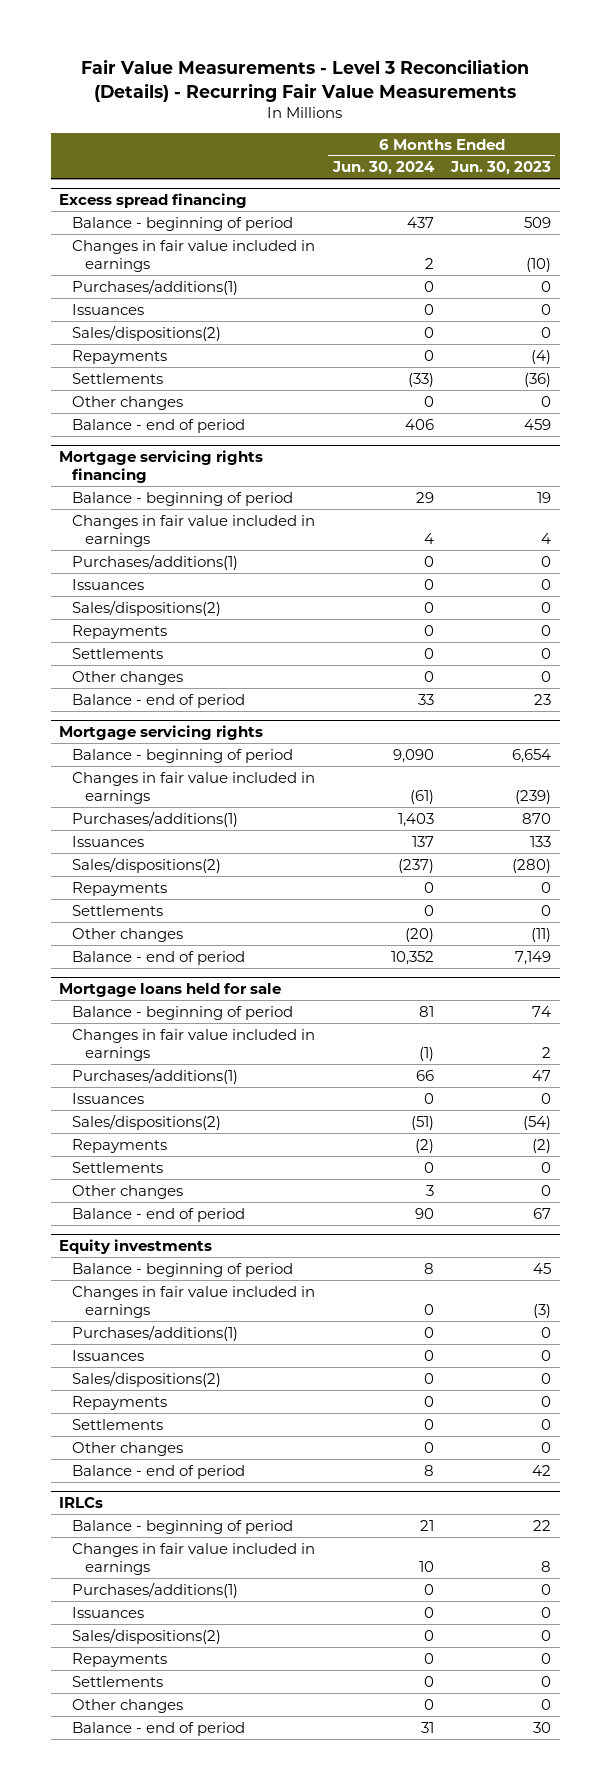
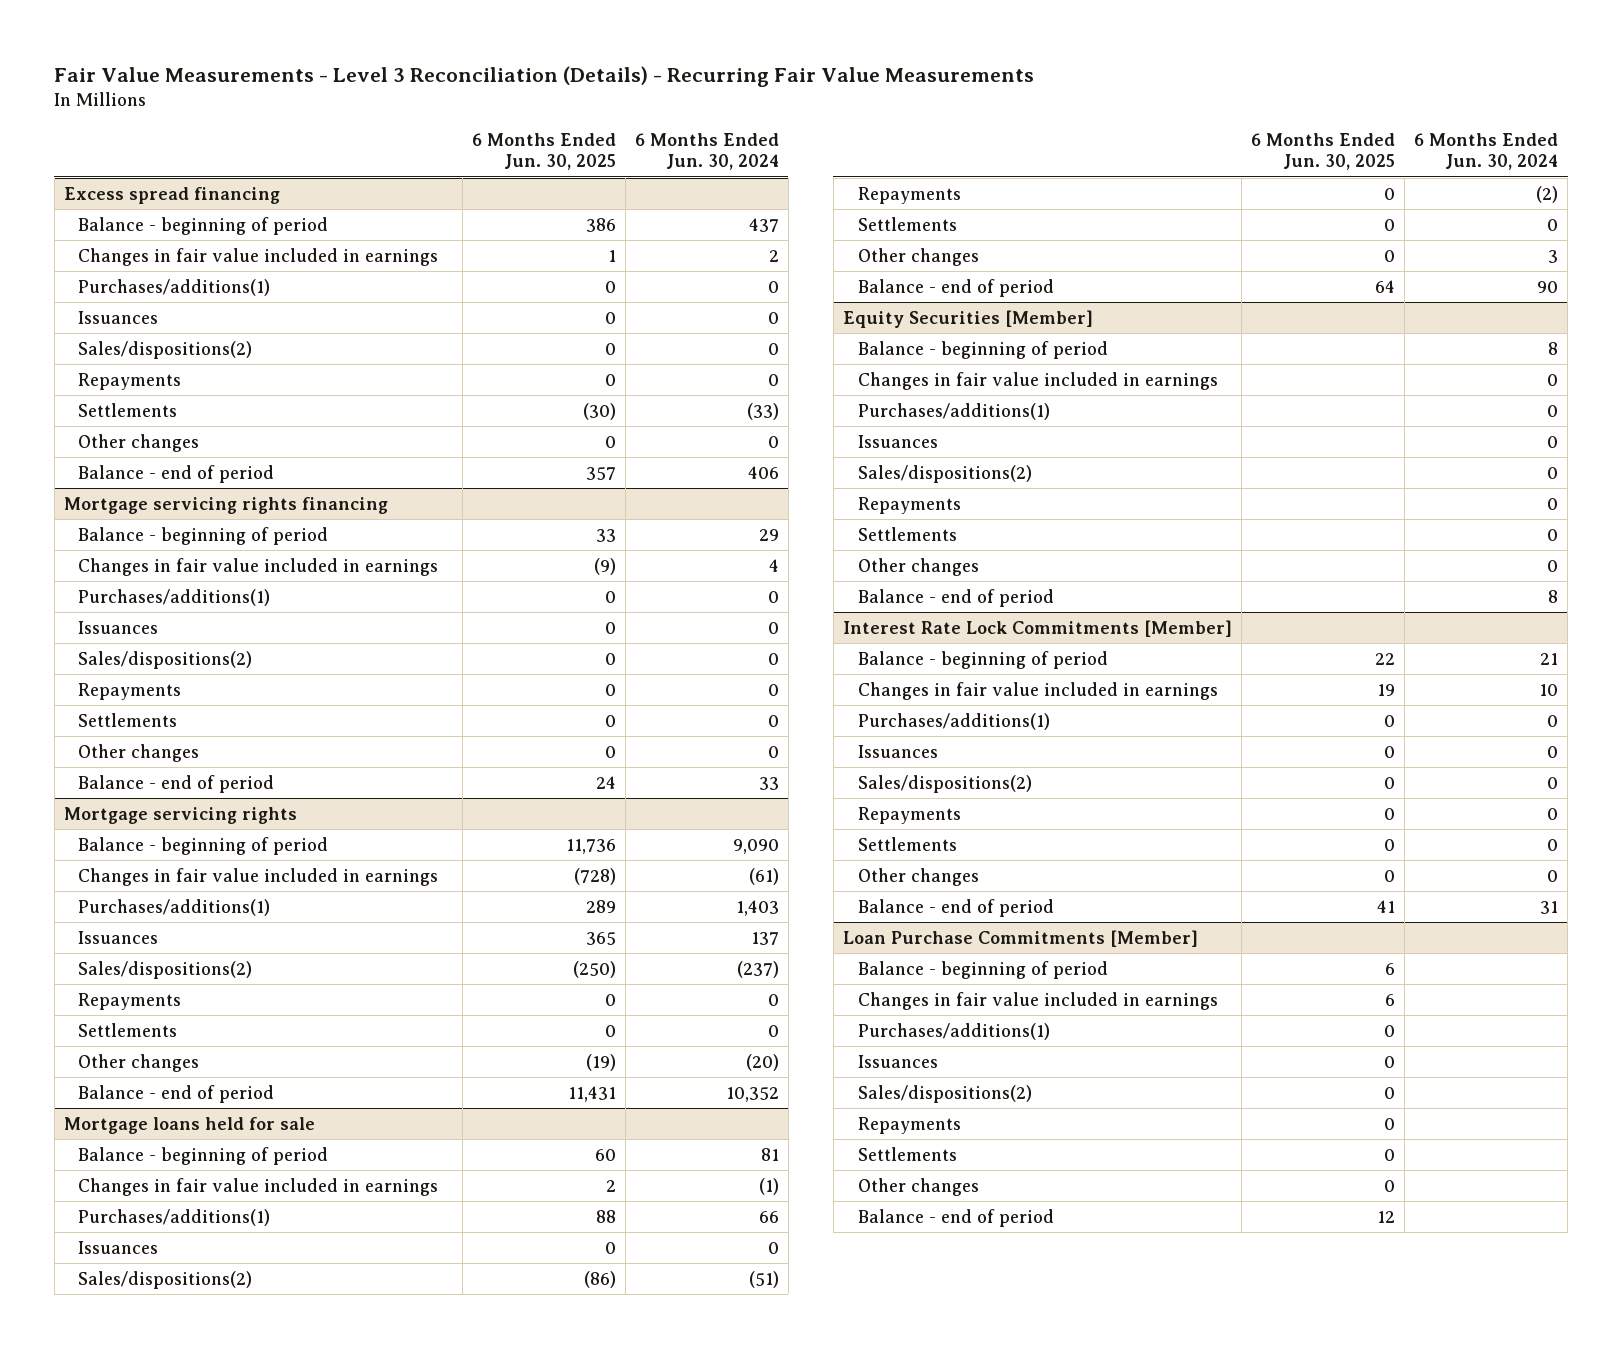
[450,161,552,176] Jun. 30, 2023 -> none
none -> [471,133,616,171] 6 Months Ended Jun. 30, 2025
[59,1238,213,1254] Equity investments -> [842,309,1093,328] Equity Securities [Member]
[59,1496,104,1508] IRLCs -> [842,619,1232,637] Interest Rate Lock Commitments [Member]
none -> [842,929,1198,947] Loan Purchase Commitments [Member]
none -> [857,960,1108,979] Balance - beginning of period
none -> [857,991,1218,1010] Changes in fair value included in earnings
none -> [857,1022,1050,1040] Purchases/additions(1)
none -> [857,1054,938,1068] Issuances
none -> [857,1084,1032,1103] Sales/dispositions(2)
none -> [857,1116,961,1134] Repayments
none -> [857,1146,957,1161] Settlements
none -> [857,1177,979,1196] Other changes
none -> [857,1208,1054,1227] Balance - end of period

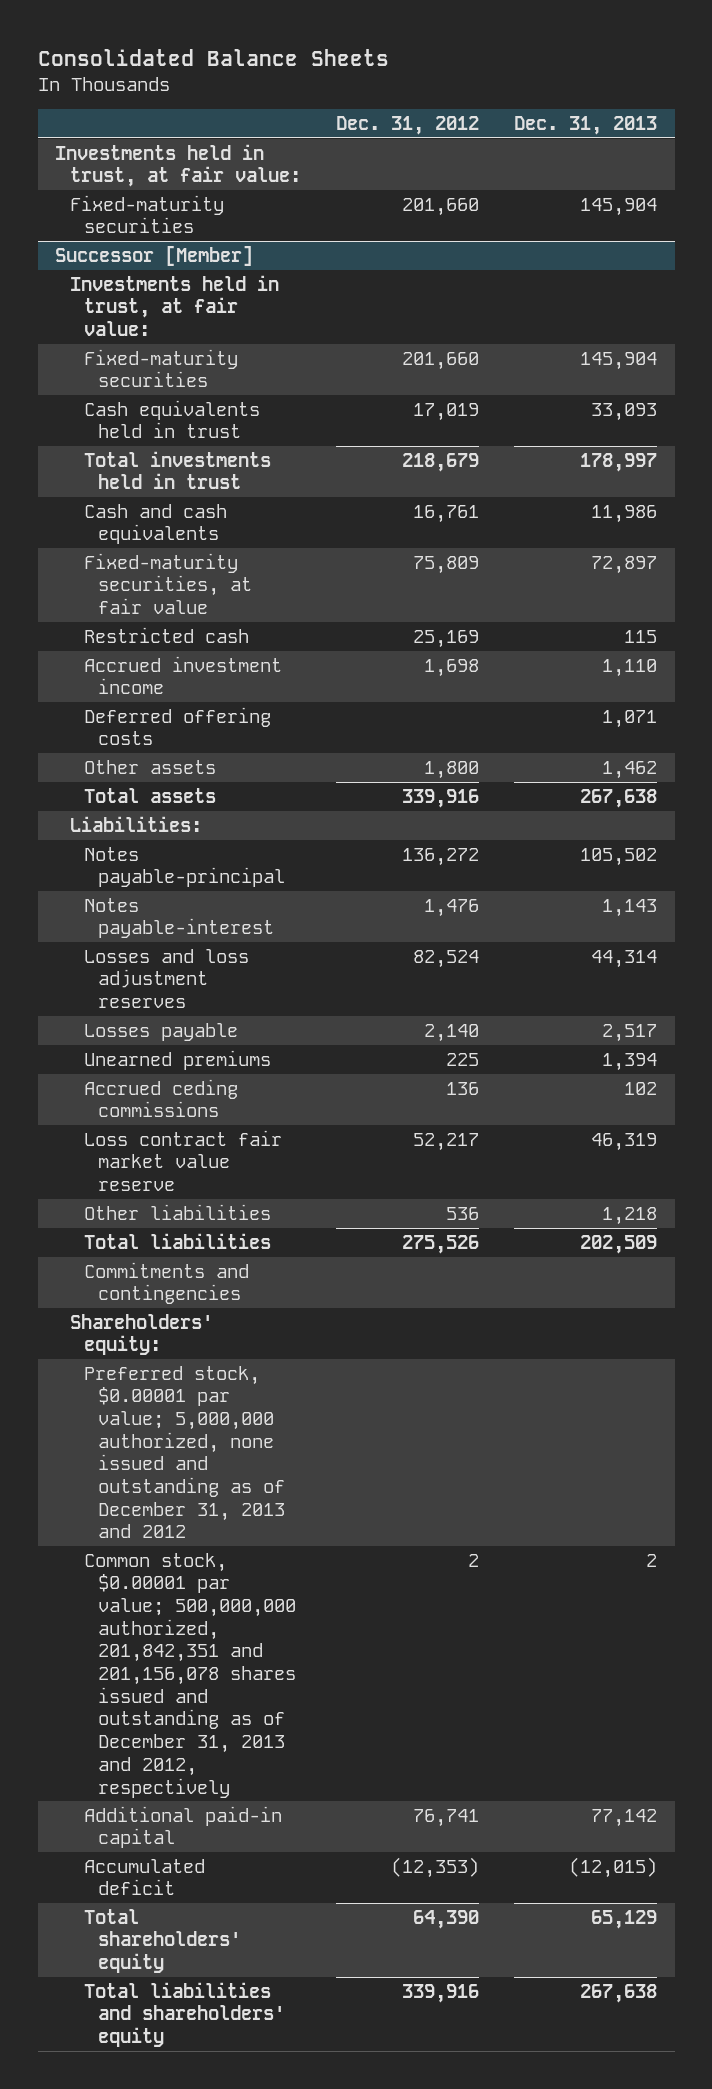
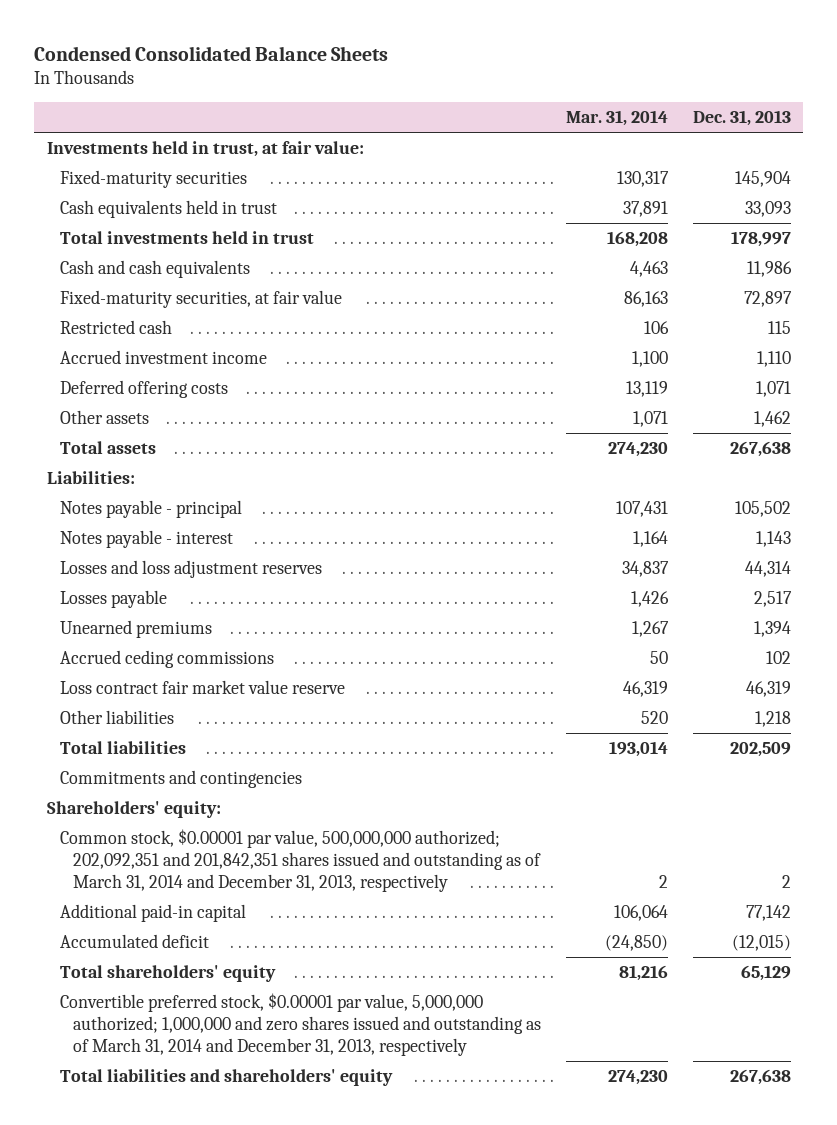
[37,49,389,67] Consolidated Balance Sheets -> [34,46,389,62] Condensed Consolidated Balance Sheets
[335,116,479,136] Dec. 31, 2012 -> none
none -> [566,109,669,126] Mar. 31, 2014
[55,245,254,266] Successor [Member] -> none
[69,274,279,337] Investments held in trust, at fair value: -> none
[83,348,238,388] Fixed-maturity securities -> none
[83,846,286,888] Notes payable-principal -> [59,500,242,519] Notes payable - principal
[83,897,275,939] Notes payable-interest -> [59,530,233,549] Notes payable - interest
[83,1365,286,1539] Preferred stock, $0.00001 par value; 5,000,000 authorized, none issued and outstanding as of December 31, 2013 and 2012 -> none
[83,1552,297,1798] Common stock, $0.00001 par value; 500,000,000 authorized, 201,842,351 and 201,156,078 shares issued and outstanding as of December 31, 2013 and 2012, respectively -> [59,829,542,892] Common stock, $0.00001 par value, 500,000,000 authorized; 202,092,351 and 201,842,351 shares issued and outstanding as of March 31, 2014 and December 31, 2013, respectively
none -> [59,993,542,1056] Convertible preferred stock, $0.00001 par value, 5,000,000 authorized; 1,000,000 and zero shares issued and outstanding as of March 31, 2014 and December 31, 2013, respectively

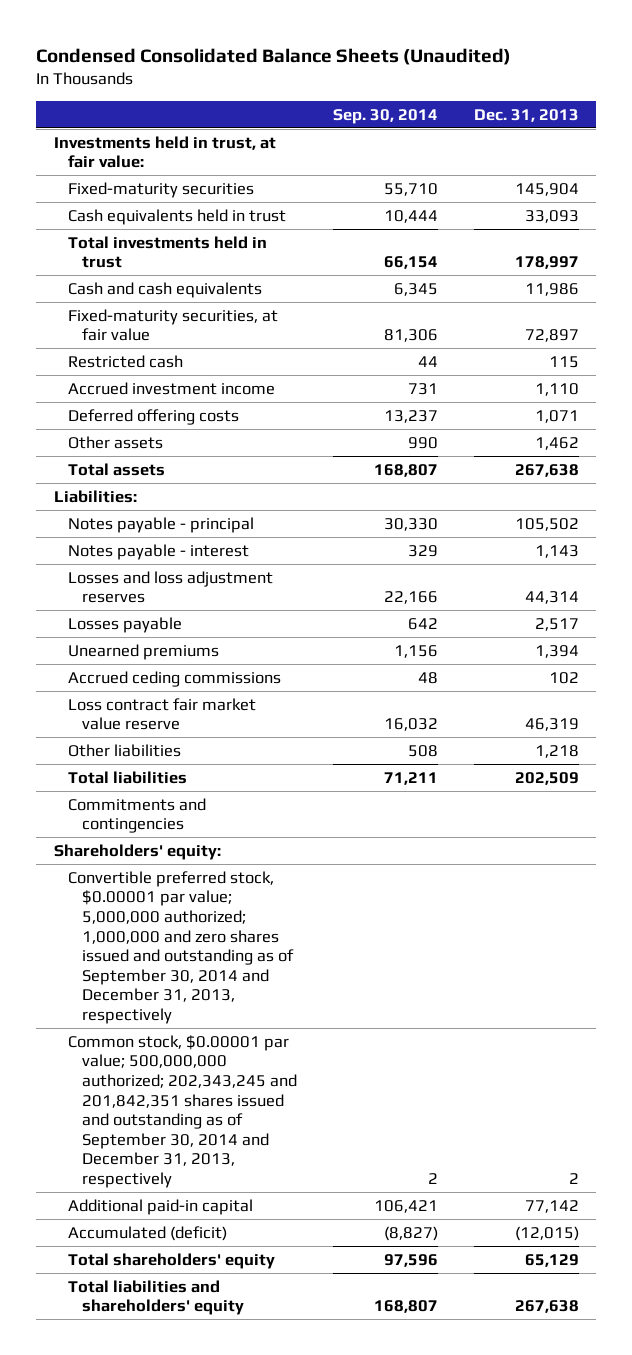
[34,46,389,62] Condensed Consolidated Balance Sheets -> [35,47,511,65] Condensed Consolidated Balance Sheets (Unaudited)
[566,109,669,126] Mar. 31, 2014 -> none
none -> [332,108,438,124] Sep. 30, 2014
none -> [67,870,294,1025] Convertible preferred stock, $0.00001 par value; 5,000,000 authorized; 1,000,000 and zero shares issued and outstanding as of September 30, 2014 and December 31, 2013, respectively
[59,829,542,892] Common stock, $0.00001 par value, 500,000,000 authorized; 202,092,351 and 201,842,351 shares issued and outstanding as of March 31, 2014 and December 31, 2013, respectively -> [67,1034,297,1189] Common stock, $0.00001 par value; 500,000,000 authorized; 202,343,245 and 201,842,351 shares issued and outstanding as of September 30, 2014 and December 31, 2013, respectively
[59,934,209,949] Accumulated deficit -> [67,1225,227,1241] Accumulated (deficit)
[59,993,542,1056] Convertible preferred stock, $0.00001 par value, 5,000,000 authorized; 1,000,000 and zero shares issued and outstanding as of March 31, 2014 and December 31, 2013, respectively -> none

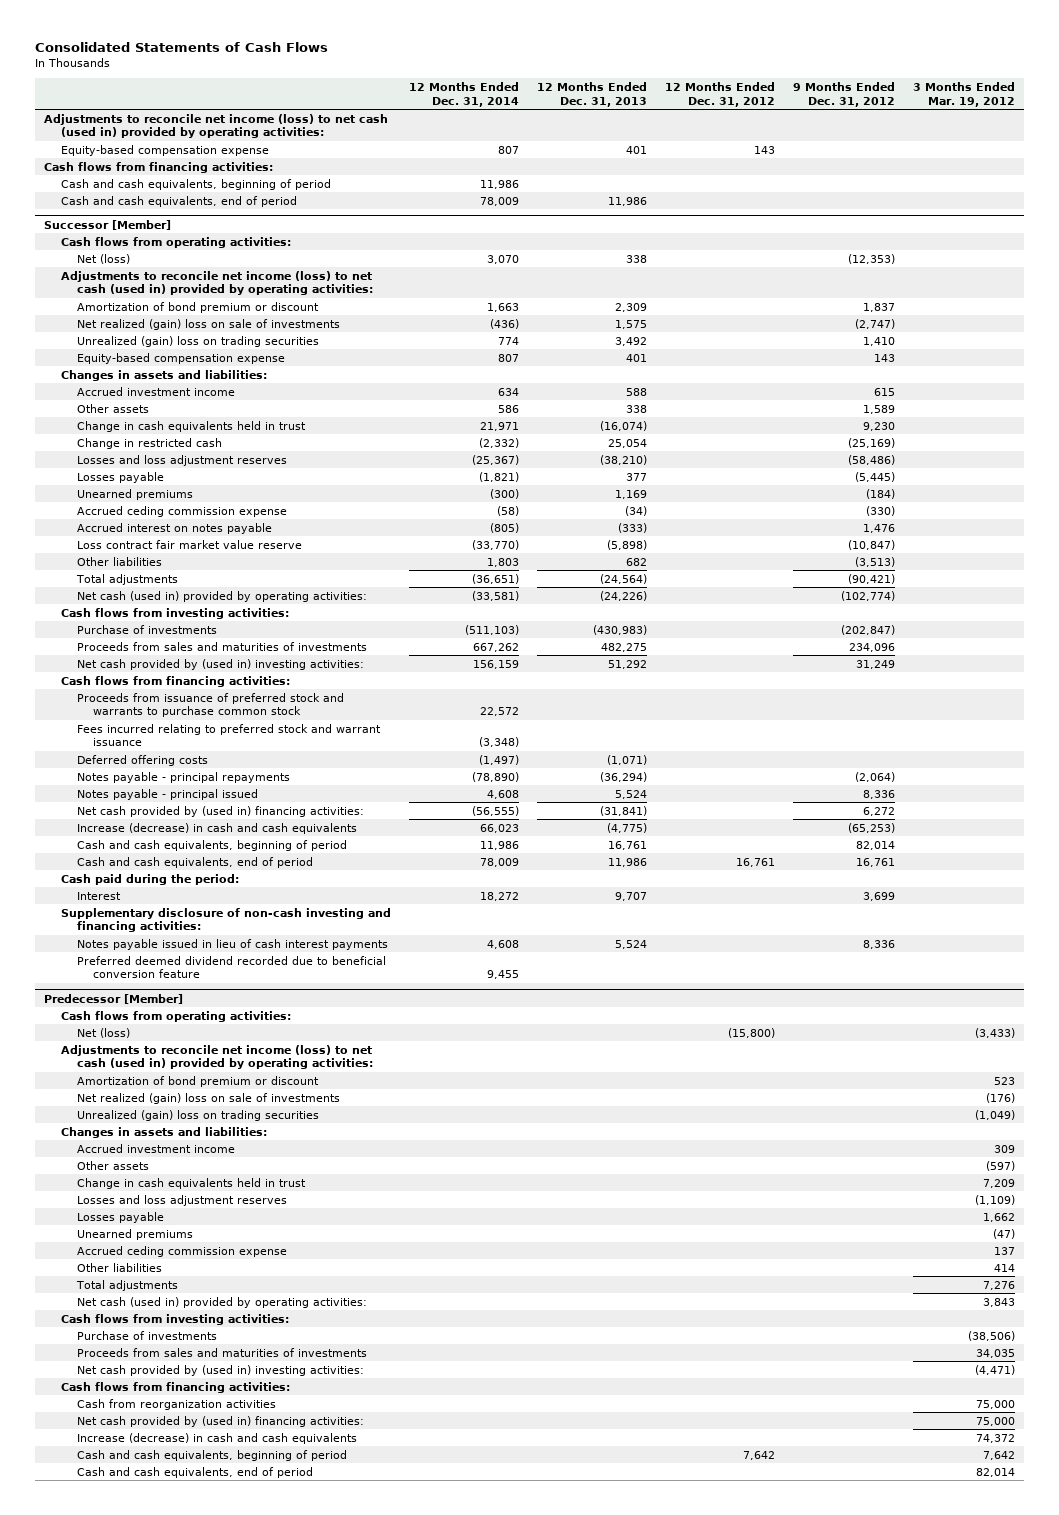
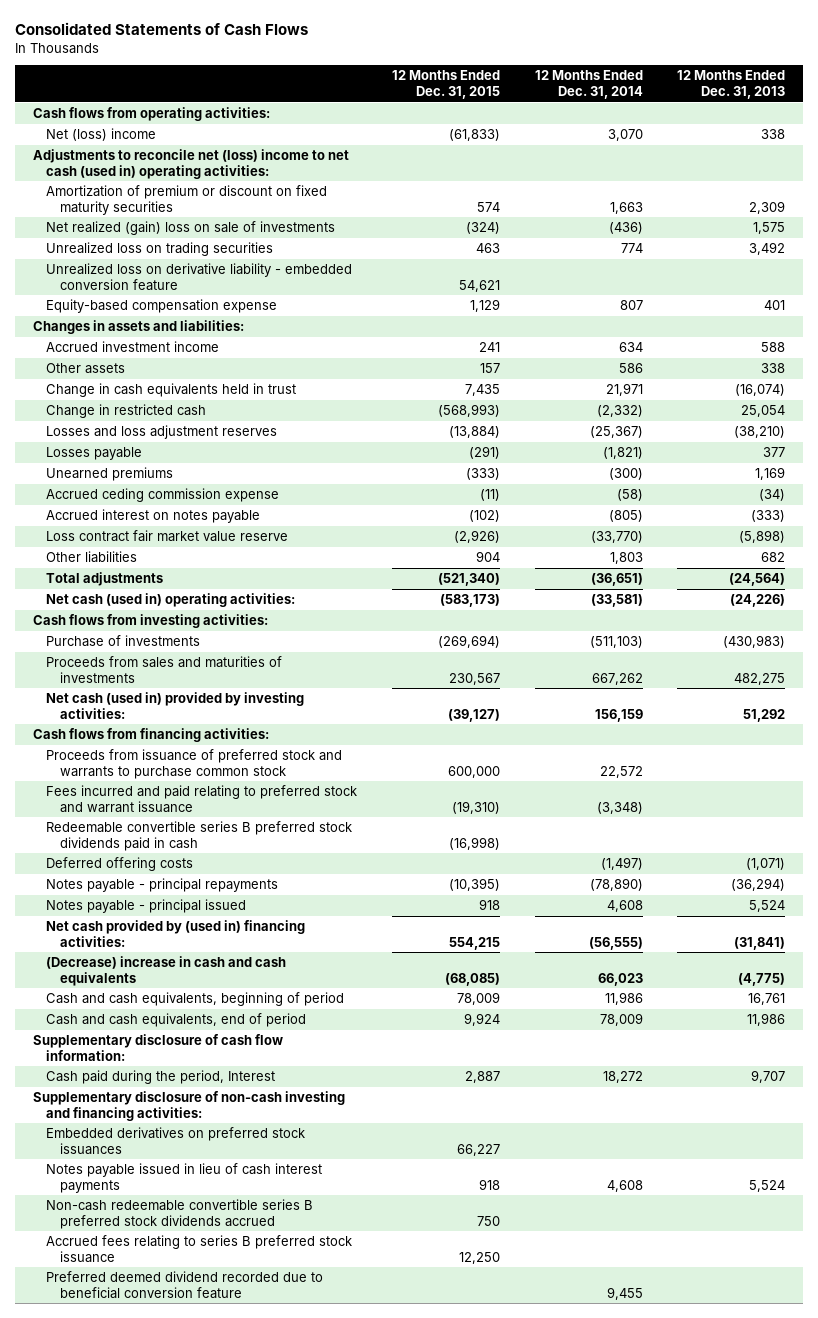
[664,81,775,107] 12 Months Ended Dec. 31, 2012 -> none
[792,81,895,107] 9 Months Ended Dec. 31, 2012 -> none
[912,81,1015,107] 3 Months Ended Mar. 19, 2012 -> none
none -> [392,70,501,100] 12 Months Ended Dec. 31, 2015
[44,113,389,139] Adjustments to reconcile net income (loss) to net cash (used in) provided by operating activities: -> none
[60,144,269,156] Equity-based compensation expense -> none
[44,161,274,173] Cash flows from financing activities: -> none
[60,178,331,190] Cash and cash equivalents, beginning of period -> none
[60,195,297,207] Cash and cash equivalents, end of period -> none
[44,219,172,230] Successor [Member] -> none
[76,253,130,264] Net (loss) -> [46,128,157,142] Net (loss) income
[60,270,373,296] Adjustments to reconcile net income (loss) to net cash (used in) provided by operating activities: -> [32,149,349,179] Adjustments to reconcile net (loss) income to net cash (used in) operating activities:
[76,301,319,313] Amortization of bond premium or discount -> [46,185,328,215] Amortization of premium or discount on fixed maturity securities
[76,335,319,347] Unrealized (gain) loss on trading securities -> [46,242,274,257] Unrealized loss on trading securities
none -> [46,263,353,291] Unrealized loss on derivative liability - embedded conversion feature
[76,590,367,602] Net cash (used in) provided by operating activities: -> [46,593,296,608] Net cash (used in) operating activities:
[76,658,364,670] Net cash provided by (used in) investing activities: -> [46,692,305,719] Net cash (used in) provided by investing activities:
[76,723,381,747] Fees incurred relating to preferred stock and warrant issuance -> [46,785,358,813] Fees incurred and paid relating to preferred stock and warrant issuance
none -> [46,821,353,851] Redeemable convertible series B preferred stock dividends paid in cash
[76,822,357,834] Increase (decrease) in cash and cash equivalents -> [46,956,287,986] (Decrease) increase in cash and cash equivalents
[60,873,239,885] Cash paid during the period: -> none
none -> [32,1034,283,1061] Supplementary disclosure of cash flow information:
[76,891,121,900] Interest -> [46,1070,276,1085] Cash paid during the period, Interest
none -> [46,1127,306,1155] Embedded derivatives on preferred stock issuances
none -> [46,1199,314,1229] Non-cash redeemable convertible series B preferred stock dividends accrued
none -> [46,1235,353,1263] Accrued fees relating to series B preferred stock issuance
[44,993,184,1004] Predecessor [Member] -> none
[60,1010,291,1022] Cash flows from operating activities: -> none
[76,1027,130,1038] Net (loss) -> none
[60,1044,373,1070] Adjustments to reconcile net income (loss) to net cash (used in) provided by operating activities: -> none
[76,1075,319,1087] Amortization of bond premium or discount -> none
[76,1092,340,1104] Net realized (gain) loss on sale of investments -> none
[76,1109,319,1121] Unrealized (gain) loss on trading securities -> none
[60,1126,267,1138] Changes in assets and liabilities: -> none
[76,1143,235,1153] Accrued investment income -> none
[76,1160,149,1170] Other assets -> none
[76,1177,306,1189] Change in cash equivalents held in trust -> none
[76,1194,287,1206] Losses and loss adjustment reserves -> none
[76,1211,164,1223] Losses payable -> none
[76,1228,193,1240] Unearned premiums -> none
[76,1245,287,1257] Accrued ceding commission expense -> none
[76,1262,162,1272] Other liabilities -> none
[75,1279,178,1291] Total adjustments -> none
[76,1296,367,1308] Net cash (used in) provided by operating activities: -> none
[60,1313,289,1325] Cash flows from investing activities: -> none
[76,1330,217,1340] Purchase of investments -> none
[76,1347,367,1357] Proceeds from sales and maturities of investments -> none
[76,1364,364,1376] Net cash provided by (used in) investing activities: -> none
[60,1381,290,1393] Cash flows from financing activities: -> none
[76,1398,276,1410] Cash from reorganization activities -> none
[76,1415,364,1427] Net cash provided by (used in) financing activities: -> none
[76,1432,357,1444] Increase (decrease) in cash and cash equivalents -> none
[76,1449,347,1461] Cash and cash equivalents, beginning of period -> none
[76,1466,313,1478] Cash and cash equivalents, end of period -> none

